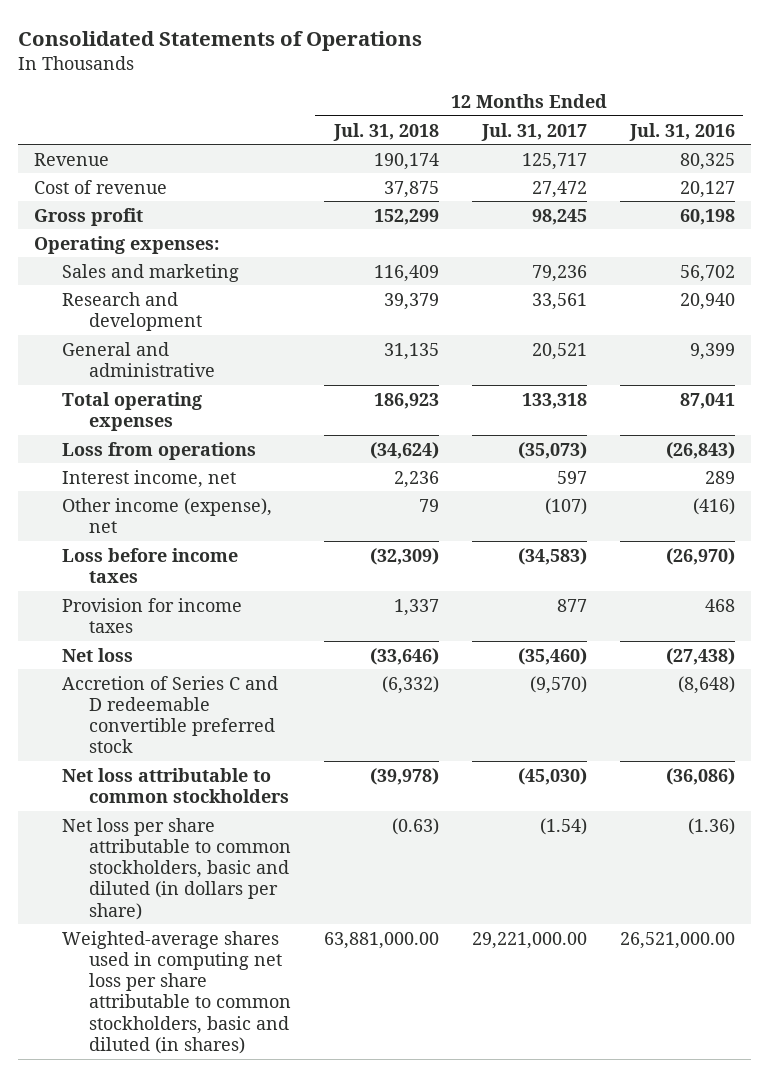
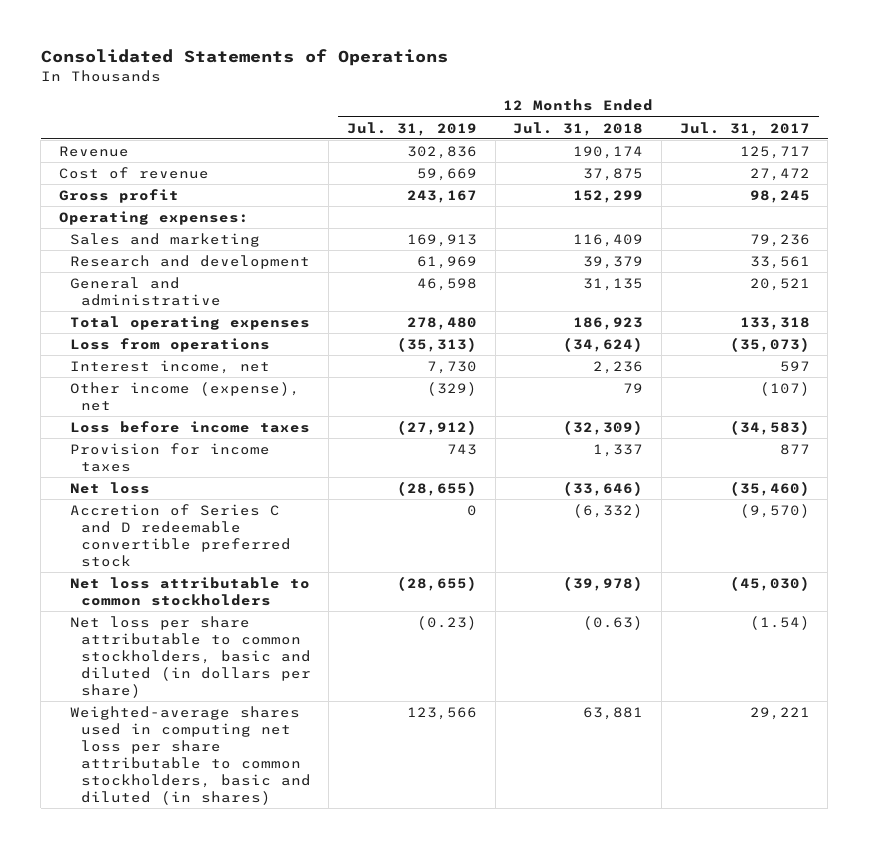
[628,122,735,141] Jul. 31, 2016 -> none
none -> [346,121,477,136] Jul. 31, 2019
[323,931,439,949] 63,881,000.00 -> [583,706,644,720] 63,881
[471,931,587,949] 29,221,000.00 -> [749,706,810,720] 29,221

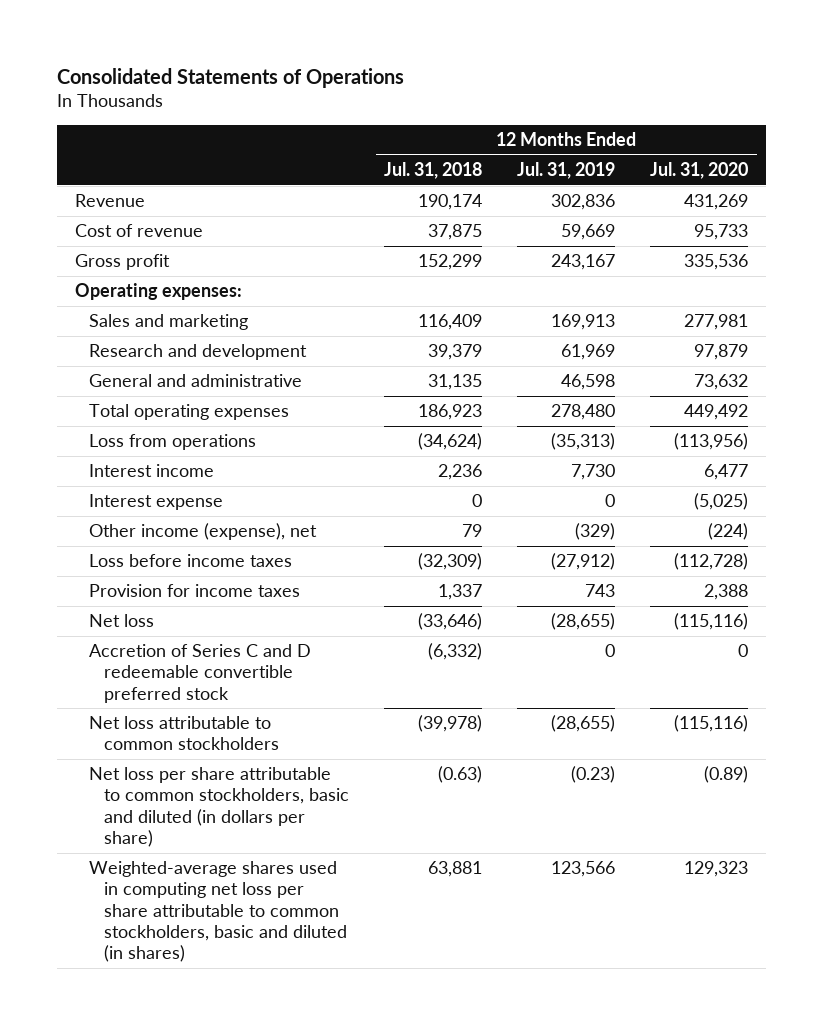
[679,121,810,136] Jul. 31, 2017 -> none
none -> [650,161,749,179] Jul. 31, 2020
[69,359,270,374] Interest income, net -> [89,464,215,478] Interest income
none -> [89,494,224,511] Interest expense

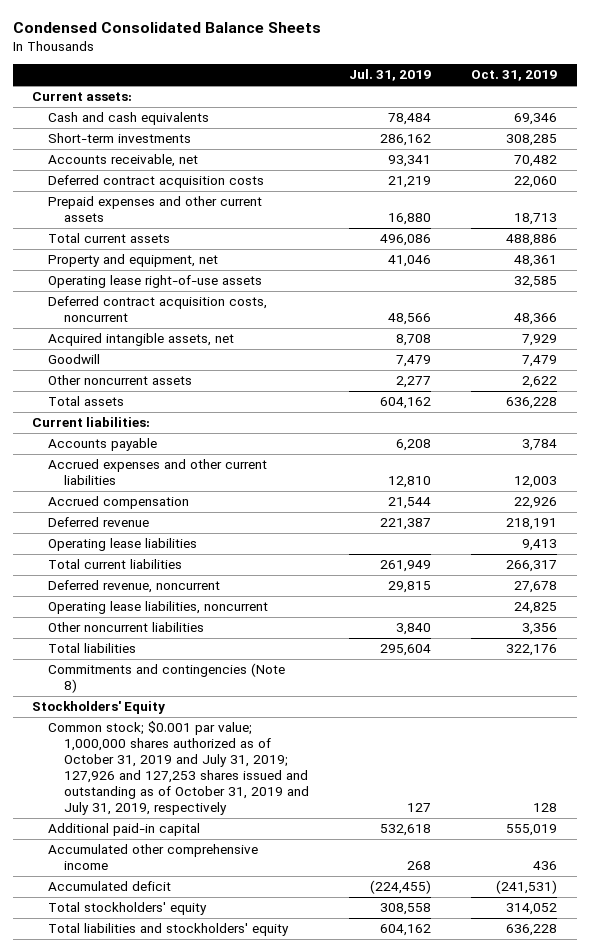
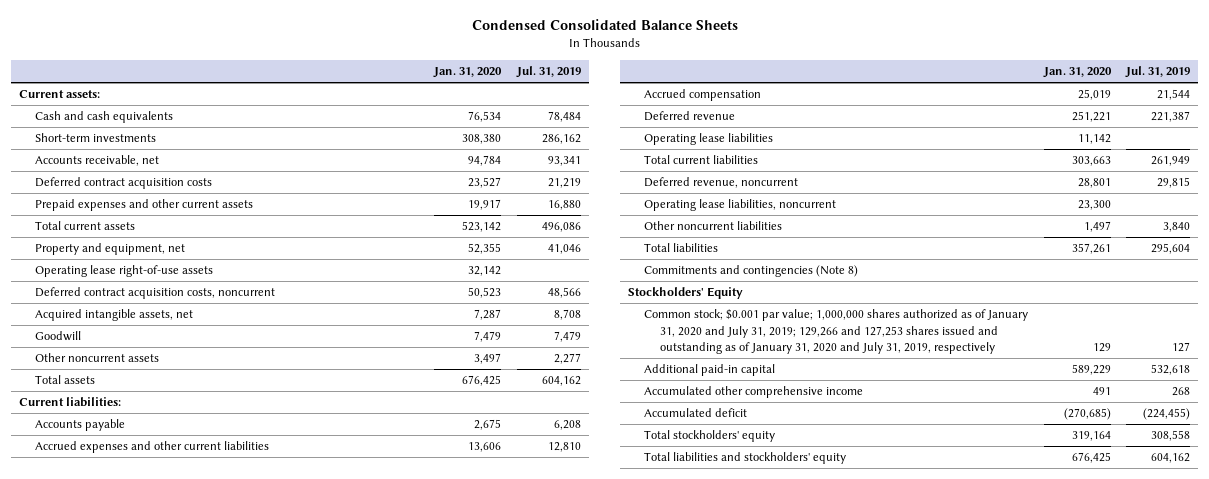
[470,70,557,82] Oct. 31, 2019 -> none
none -> [433,67,503,79] Jan. 31, 2020
[48,721,310,816] Common stock; $0.001 par value; 1,000,000 shares authorized as of October 31, 2019 and July 31, 2019; 127,926 and 127,253 shares issued and outstanding as of October 31, 2019 and July 31, 2019, respectively -> [644,309,1029,354] Common stock; $0.001 par value; 1,000,000 shares authorized as of January 31, 2020 and July 31, 2019; 129,266 and 127,253 shares issued and outstanding as of January 31, 2020 and July 31, 2019, respectively

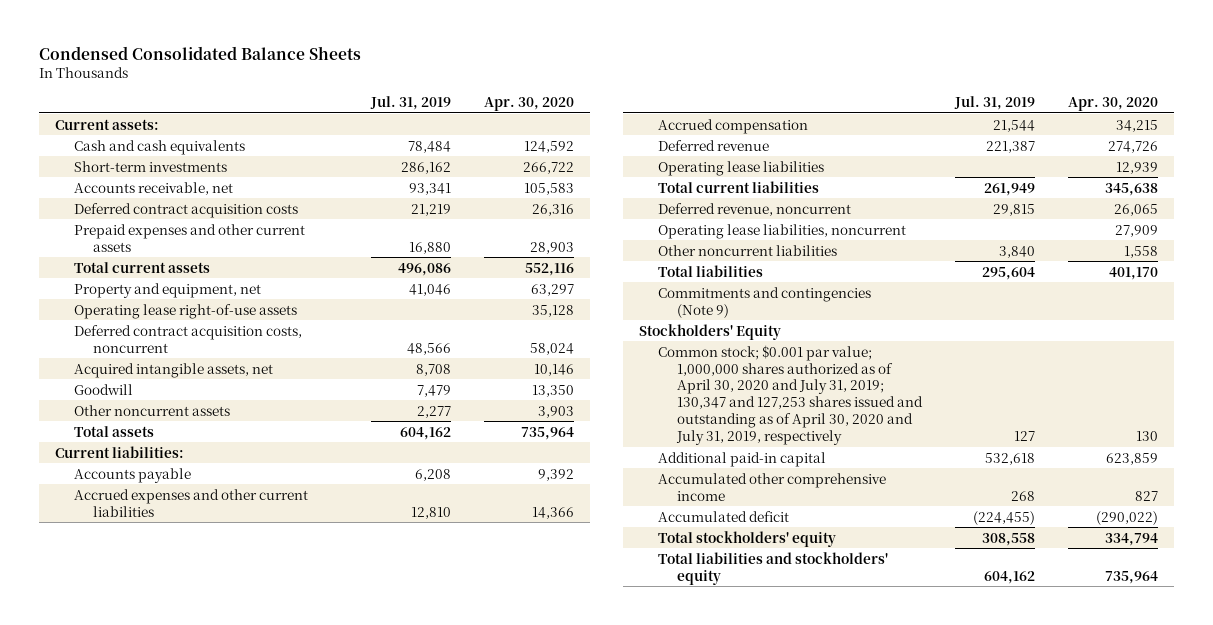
[433,67,503,79] Jan. 31, 2020 -> none
none -> [483,96,574,111] Apr. 30, 2020
[644,265,859,278] Commitments and contingencies (Note 8) -> [658,286,872,318] Commitments and contingencies (Note 9)
[644,309,1029,354] Common stock; $0.001 par value; 1,000,000 shares authorized as of January 31, 2020 and July 31, 2019; 129,266 and 127,253 shares issued and outstanding as of January 31, 2020 and July 31, 2019, respectively -> [658,344,924,446] Common stock; $0.001 par value; 1,000,000 shares authorized as of April 30, 2020 and July 31, 2019; 130,347 and 127,253 shares issued and outstanding as of April 30, 2020 and July 31, 2019, respectively

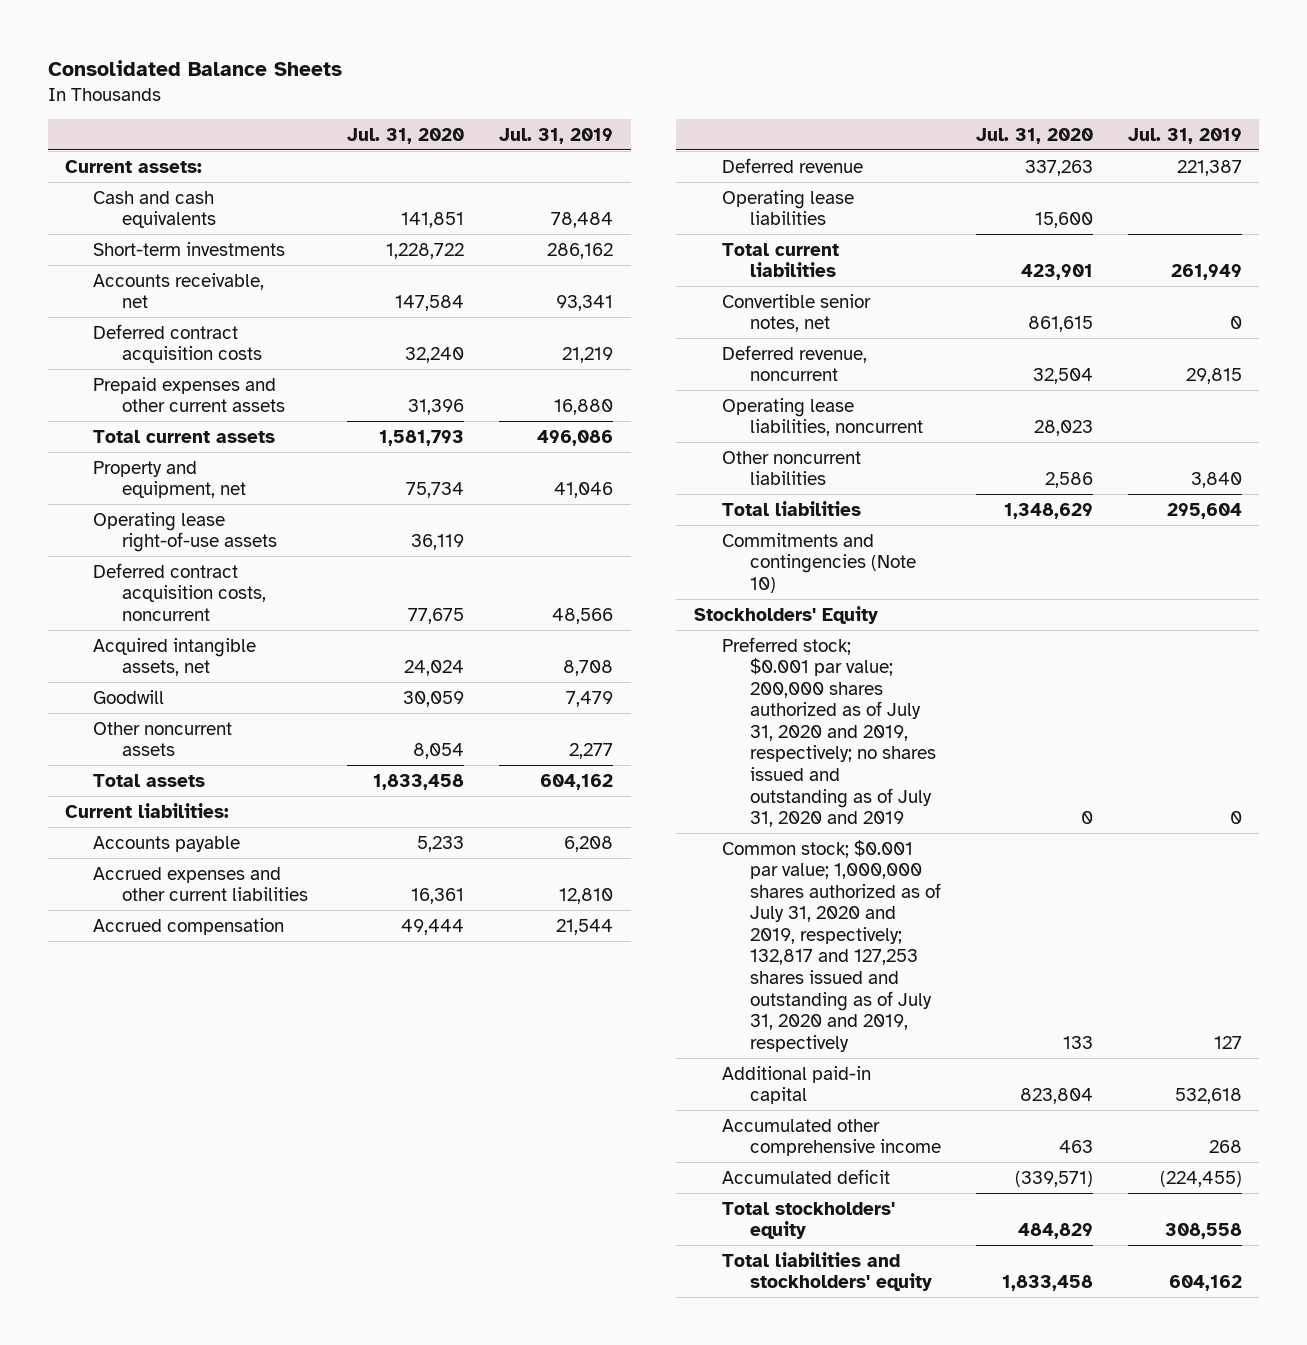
[39,45,362,60] Condensed Consolidated Balance Sheets -> [47,60,342,77] Consolidated Balance Sheets
[483,96,574,111] Apr. 30, 2020 -> none
none -> [347,127,465,144] Jul. 31, 2020
none -> [721,293,871,333] Convertible senior notes, net
[658,286,872,318] Commitments and contingencies (Note 9) -> [721,532,917,593] Commitments and contingencies (Note 10)
none -> [721,636,937,828] Preferred stock; $0.001 par value; 200,000 shares authorized as of July 31, 2020 and 2019, respectively; no shares issued and outstanding as of July 31, 2020 and 2019
[658,344,924,446] Common stock; $0.001 par value; 1,000,000 shares authorized as of April 30, 2020 and July 31, 2019; 130,347 and 127,253 shares issued and outstanding as of April 30, 2020 and July 31, 2019, respectively -> [721,839,942,1052] Common stock; $0.001 par value; 1,000,000 shares authorized as of July 31, 2020 and 2019, respectively; 132,817 and 127,253 shares issued and outstanding as of July 31, 2020 and 2019, respectively

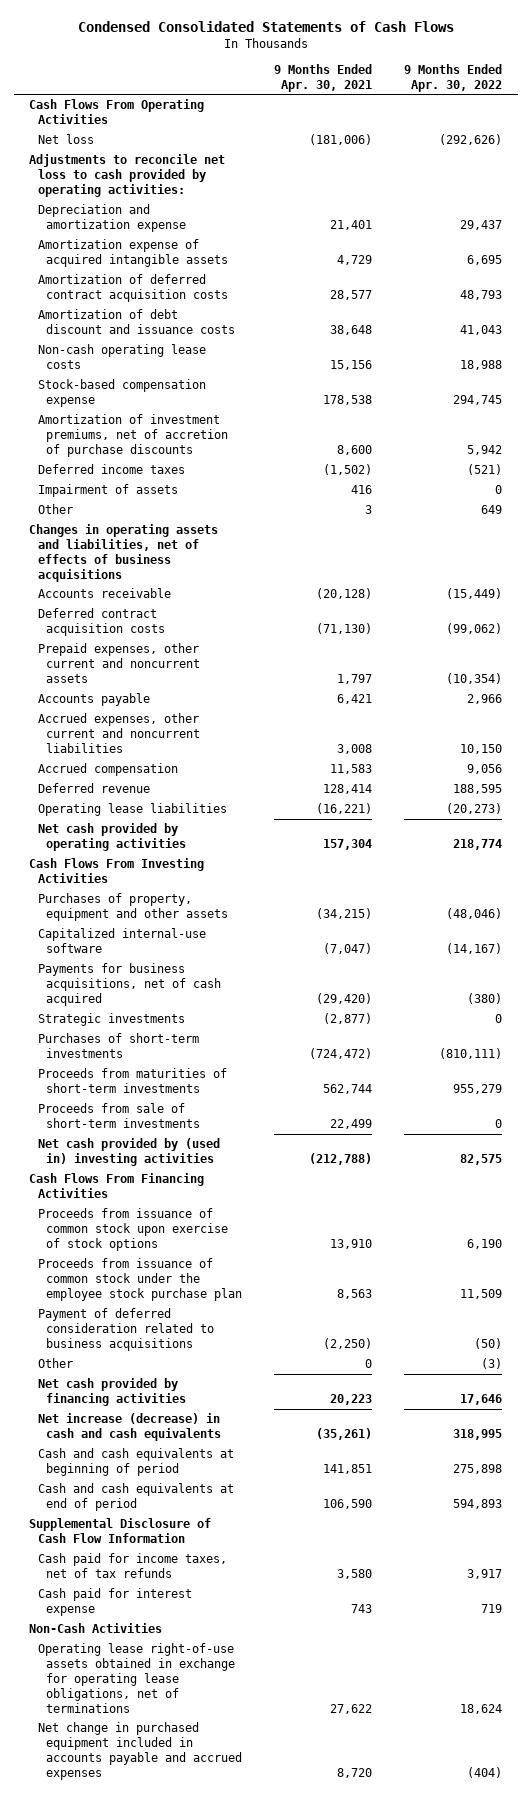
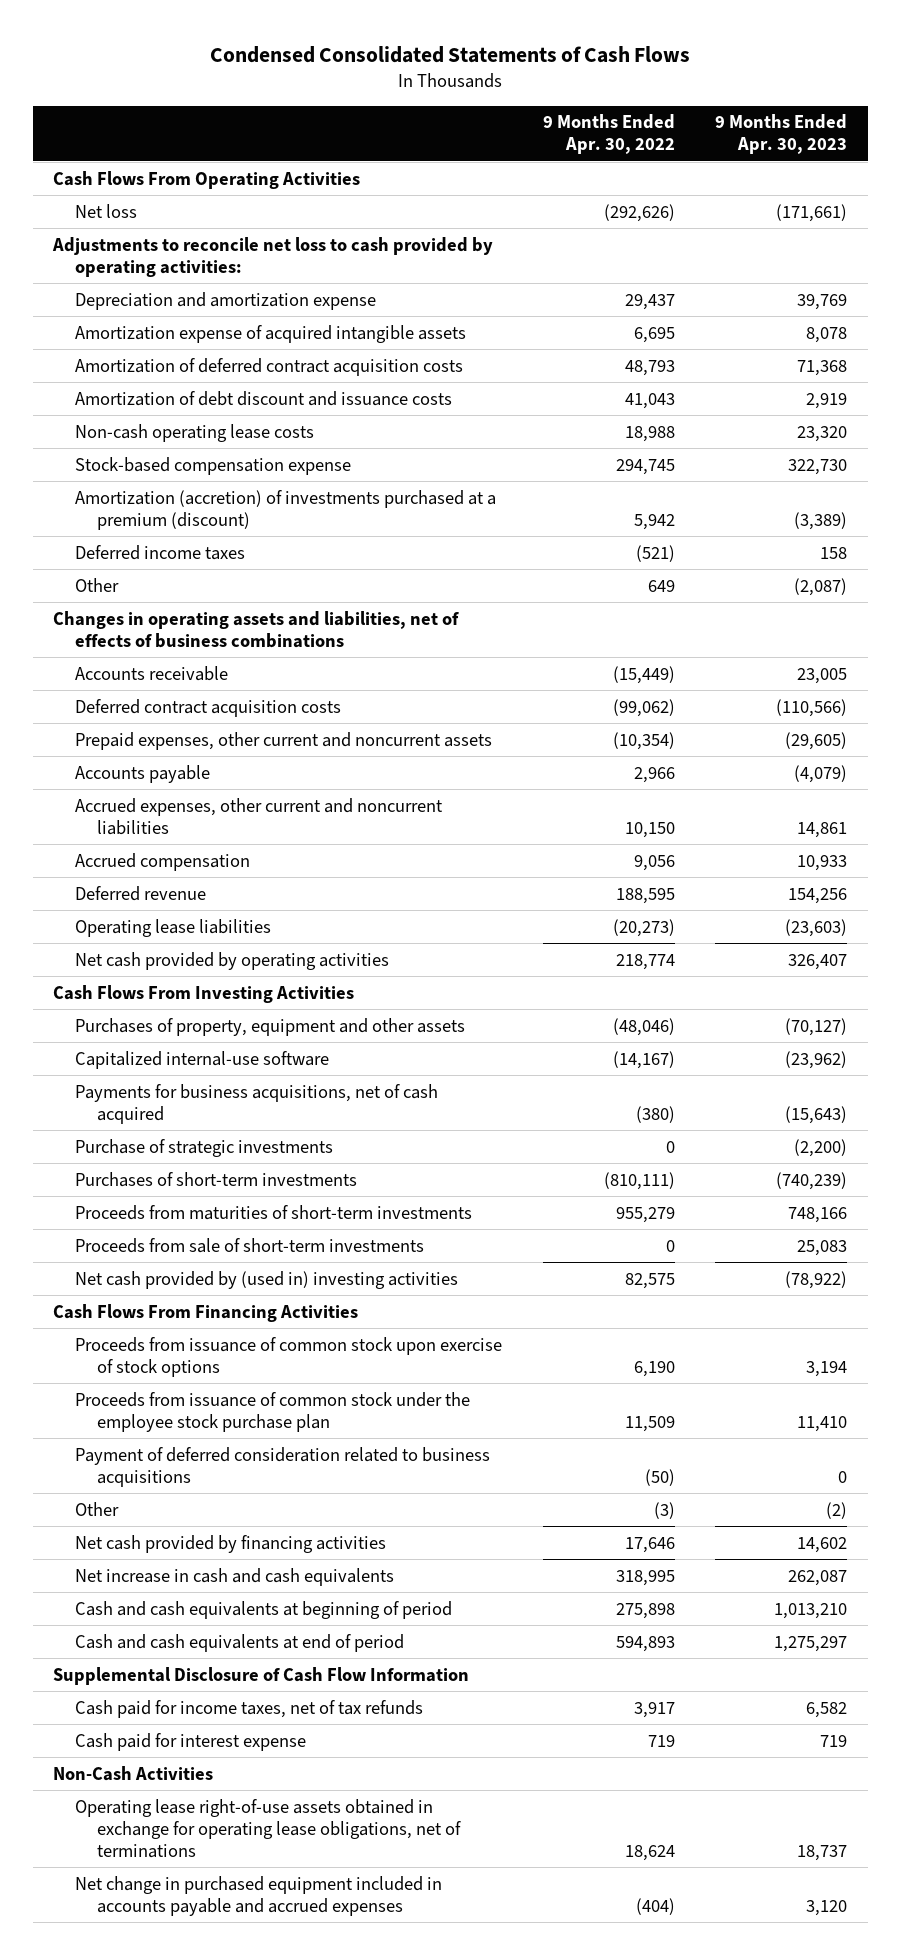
[274,63,373,92] 9 Months Ended Apr. 30, 2021 -> none
none -> [715,114,848,155] 9 Months Ended Apr. 30, 2023
[37,414,229,457] Amortization of investment premiums, net of accretion of purchase discounts -> [75,489,497,530] Amortization (accretion) of investments purchased at a premium (discount)
[37,484,178,498] Impairment of assets -> none
[29,524,219,582] Changes in operating assets and liabilities, net of effects of business acquisitions -> [53,610,460,648] Changes in operating assets and liabilities, net of effects of business combinations
[37,1013,185,1027] Strategic investments -> [75,1138,334,1157] Purchase of strategic investments
[37,1413,222,1442] Net increase (decrease) in cash and cash equivalents -> [75,1567,395,1586] Net increase in cash and cash equivalents

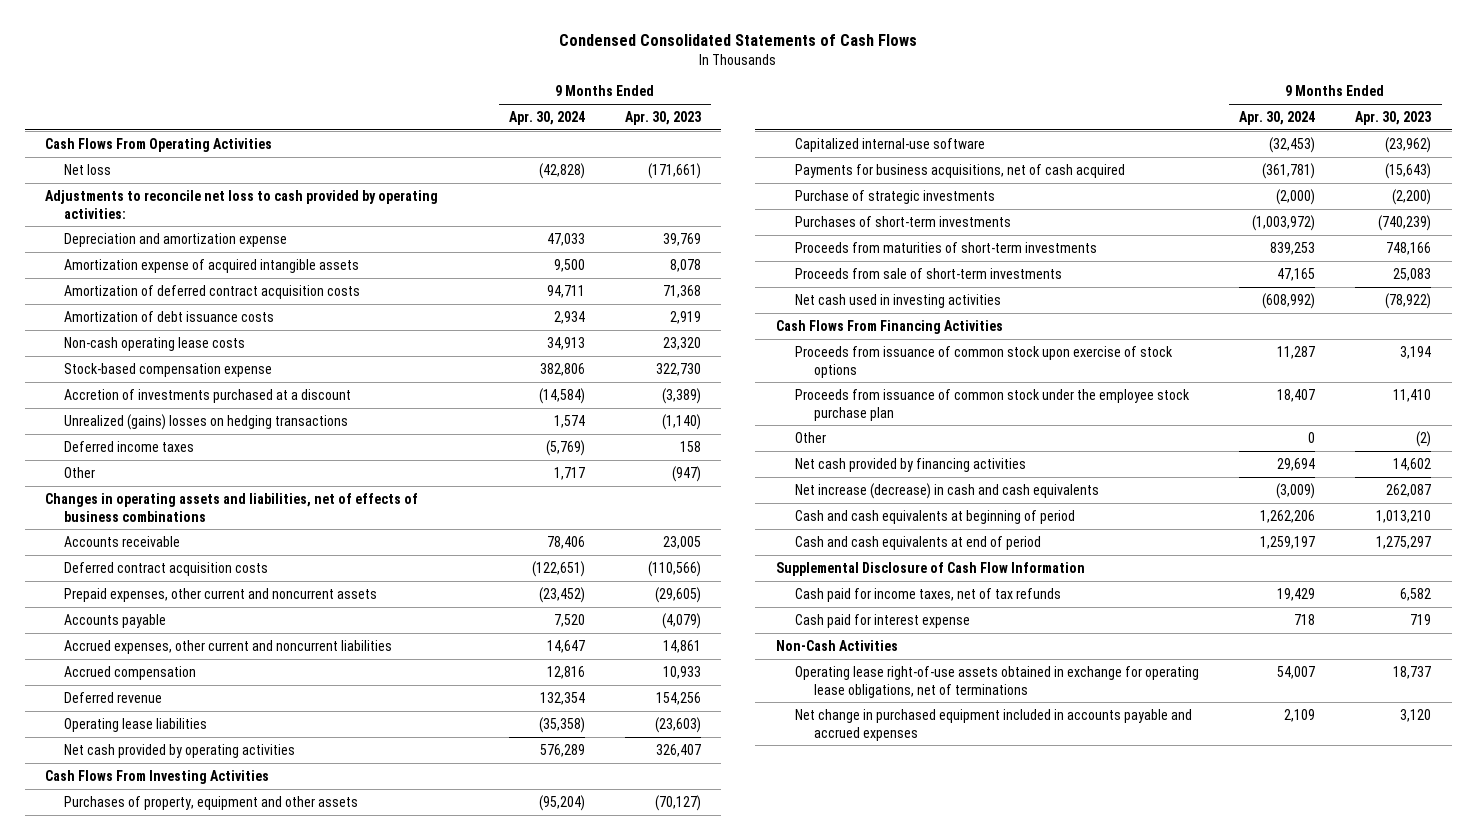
[542,114,675,155] 9 Months Ended Apr. 30, 2022 -> none
none -> [508,110,585,125] Apr. 30, 2024
[75,390,453,406] Amortization of debt discount and issuance costs -> [64,310,275,322] Amortization of debt issuance costs
[75,489,497,530] Amortization (accretion) of investments purchased at a premium (discount) -> [64,388,352,403] Accretion of investments purchased at a discount
none -> [64,413,349,430] Unrealized (gains) losses on hedging transactions
[794,577,848,596] (2,087) -> [671,465,701,482] (947)
[75,1270,459,1289] Net cash provided by (used in) investing activities -> [794,293,1001,308] Net cash used in investing activities
[75,1446,491,1487] Payment of deferred consideration related to business acquisitions -> none
[75,1567,395,1586] Net increase in cash and cash equivalents -> [794,482,1099,499] Net increase (decrease) in cash and cash equivalents

